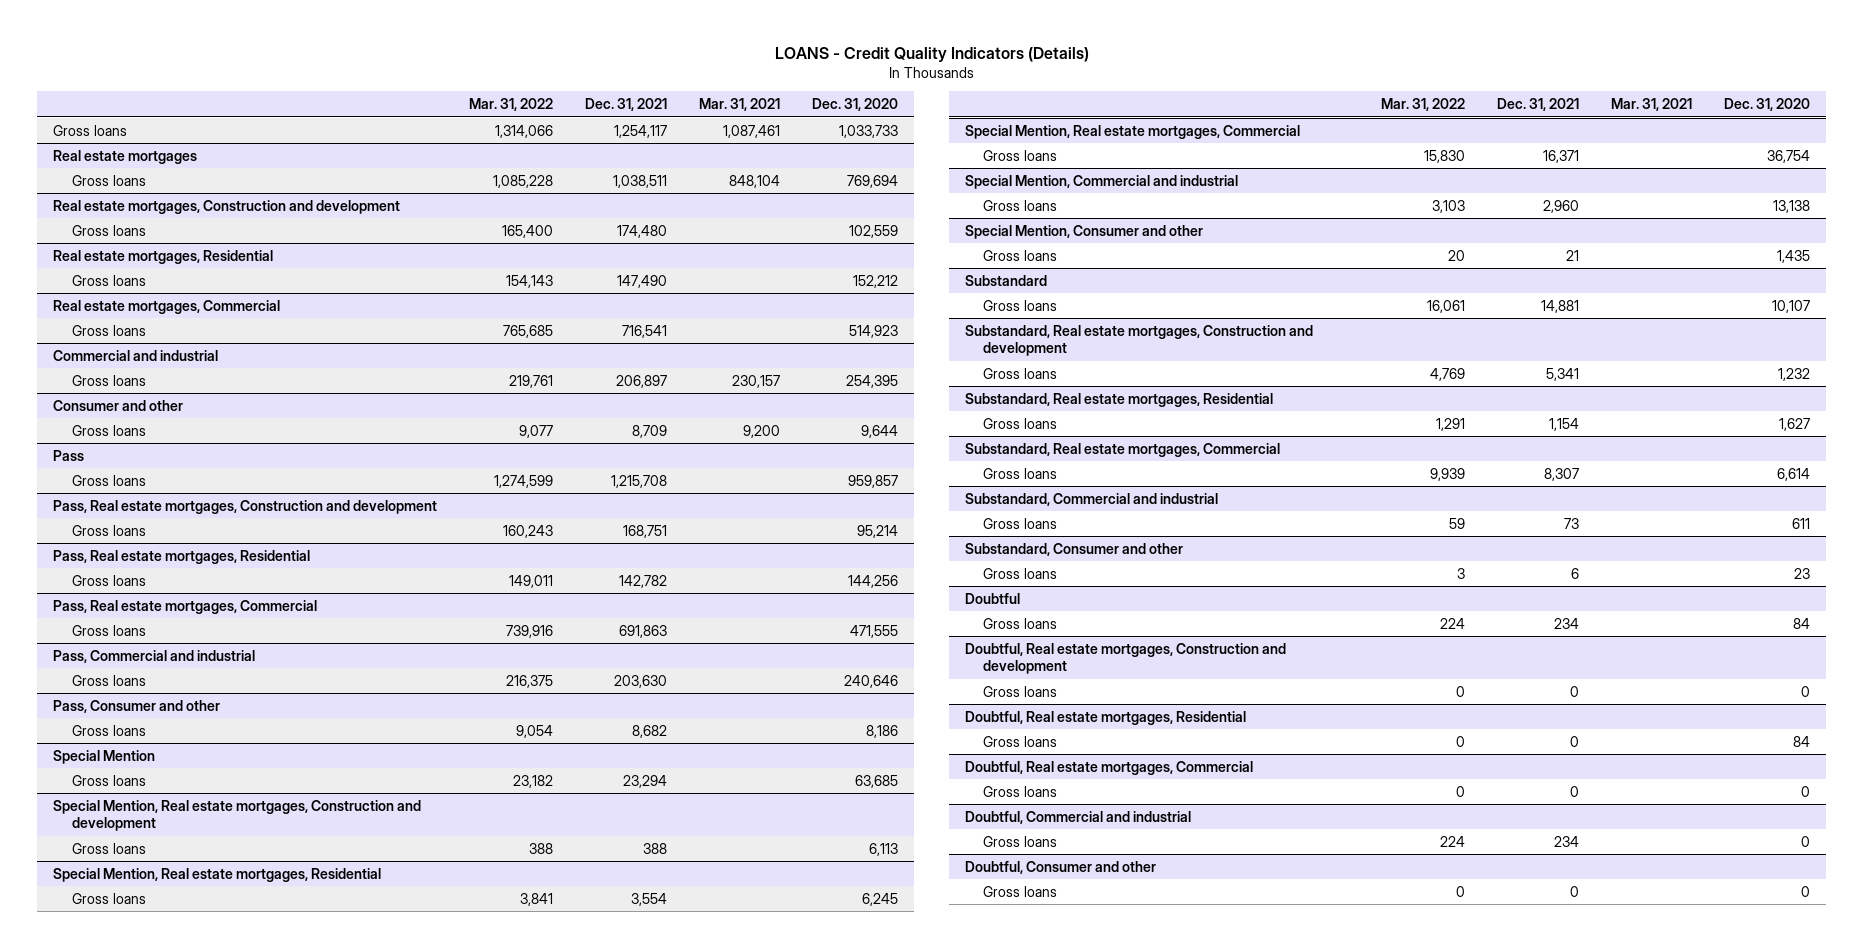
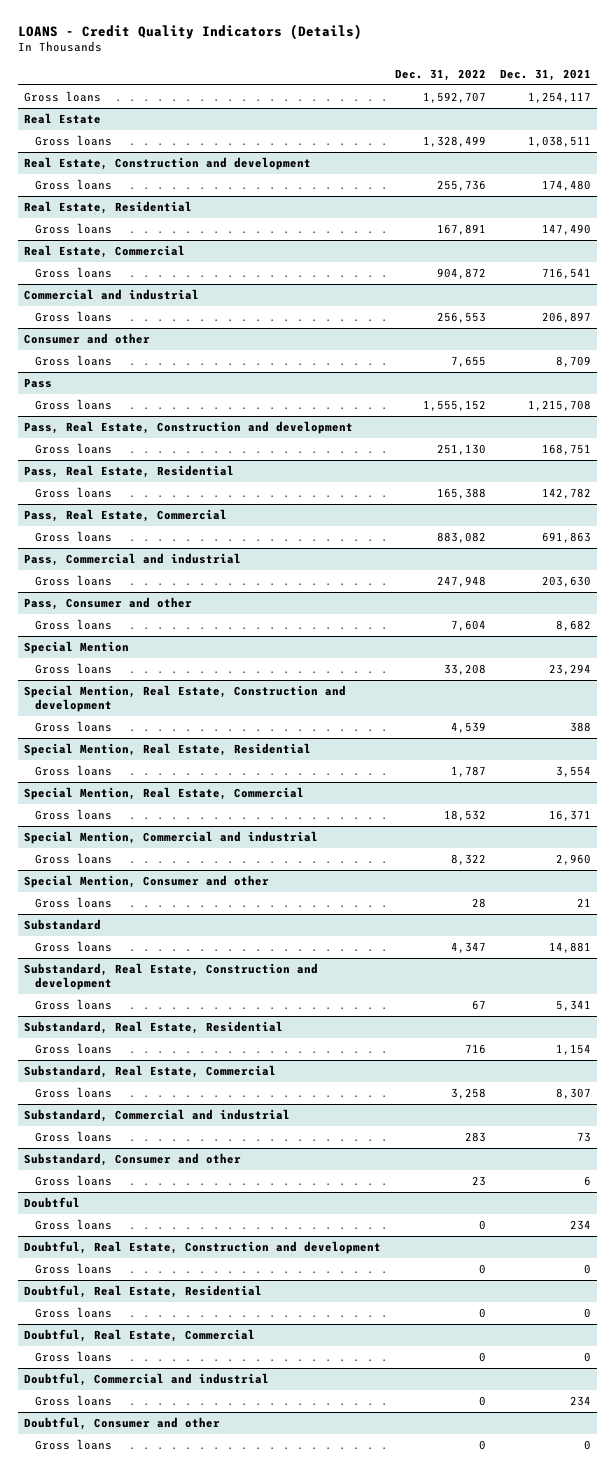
[469,98,554,112] Mar. 31, 2022 -> none
[699,98,781,112] Mar. 31, 2021 -> none
[812,98,899,112] Dec. 31, 2020 -> none
none -> [394,68,486,81] Dec. 31, 2022
[53,149,198,164] Real estate mortgages -> [24,113,102,125] Real Estate
[53,199,401,214] Real estate mortgages, Construction and development -> [24,157,312,171] Real Estate, Construction and development
[53,249,274,264] Real estate mortgages, Residential -> [24,201,193,215] Real Estate, Residential
[53,299,281,314] Real estate mortgages, Commercial -> [24,245,186,259] Real Estate, Commercial
[53,499,438,514] Pass, Real estate mortgages, Construction and development -> [24,421,354,435] Pass, Real Estate, Construction and development
[53,549,311,564] Pass, Real estate mortgages, Residential -> [24,465,235,479] Pass, Real Estate, Residential
[53,599,318,614] Pass, Real estate mortgages, Commercial -> [24,509,228,523] Pass, Real Estate, Commercial
[53,799,422,831] Special Mention, Real estate mortgages, Construction and development -> [24,685,347,712] Special Mention, Real Estate, Construction and development
[53,867,382,882] Special Mention, Real estate mortgages, Residential -> [24,743,312,757] Special Mention, Real Estate, Residential
[964,124,1300,139] Special Mention, Real estate mortgages, Commercial -> [24,787,305,801] Special Mention, Real Estate, Commercial
[964,324,1313,356] Substandard, Real estate mortgages, Construction and development -> [24,963,319,990] Substandard, Real Estate, Construction and development
[964,392,1273,407] Substandard, Real estate mortgages, Residential -> [24,1021,284,1035] Substandard, Real Estate, Residential
[964,442,1280,457] Substandard, Real estate mortgages, Commercial -> [24,1065,277,1079] Substandard, Real Estate, Commercial
[964,642,1286,674] Doubtful, Real estate mortgages, Construction and development -> [24,1241,382,1255] Doubtful, Real Estate, Construction and development
[964,710,1246,725] Doubtful, Real estate mortgages, Residential -> [24,1285,263,1299] Doubtful, Real Estate, Residential
[964,760,1253,775] Doubtful, Real estate mortgages, Commercial -> [24,1329,256,1343] Doubtful, Real Estate, Commercial

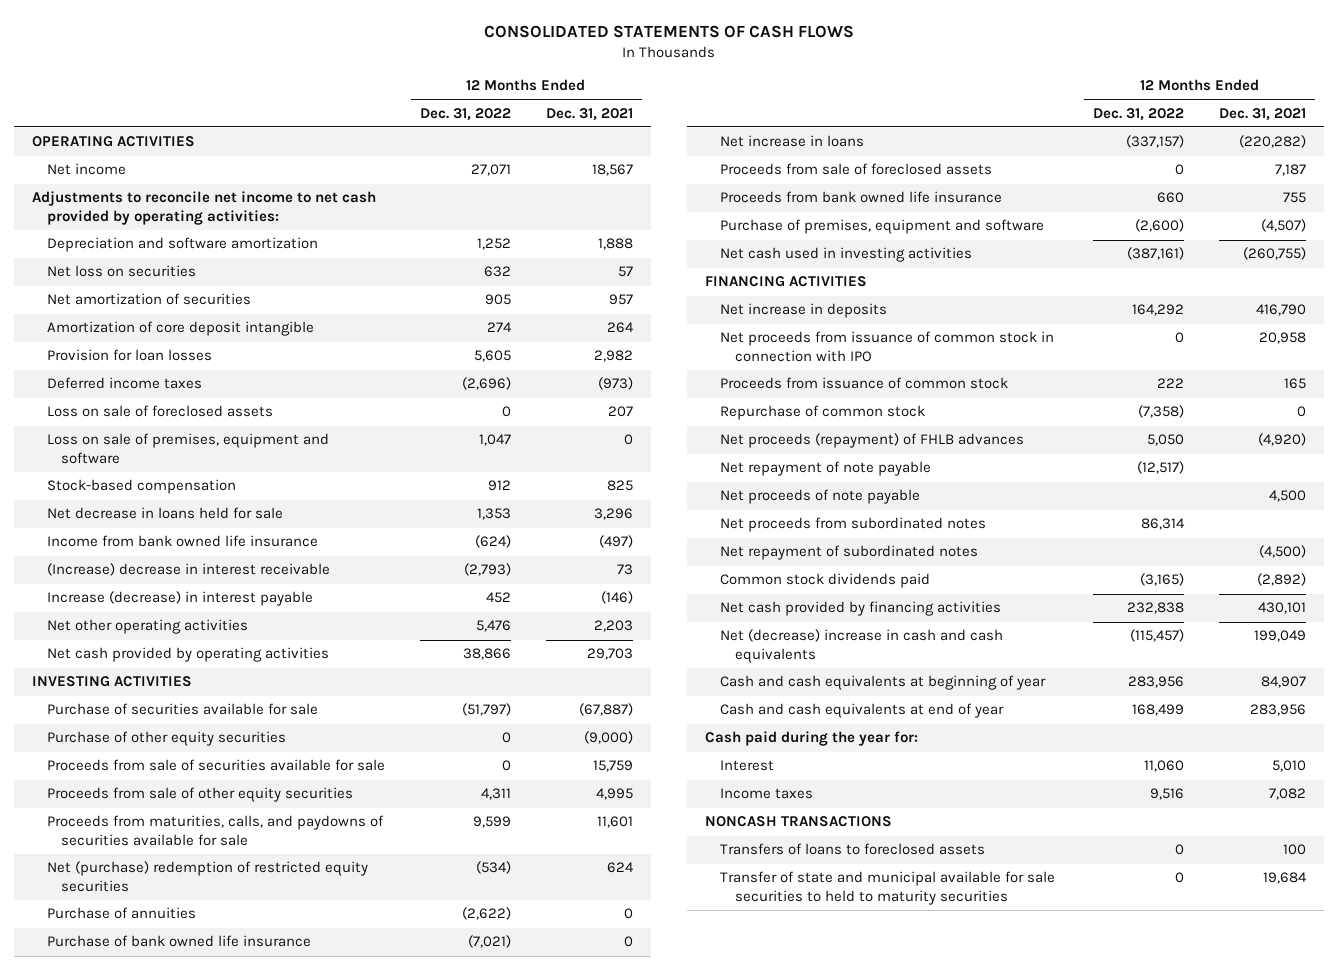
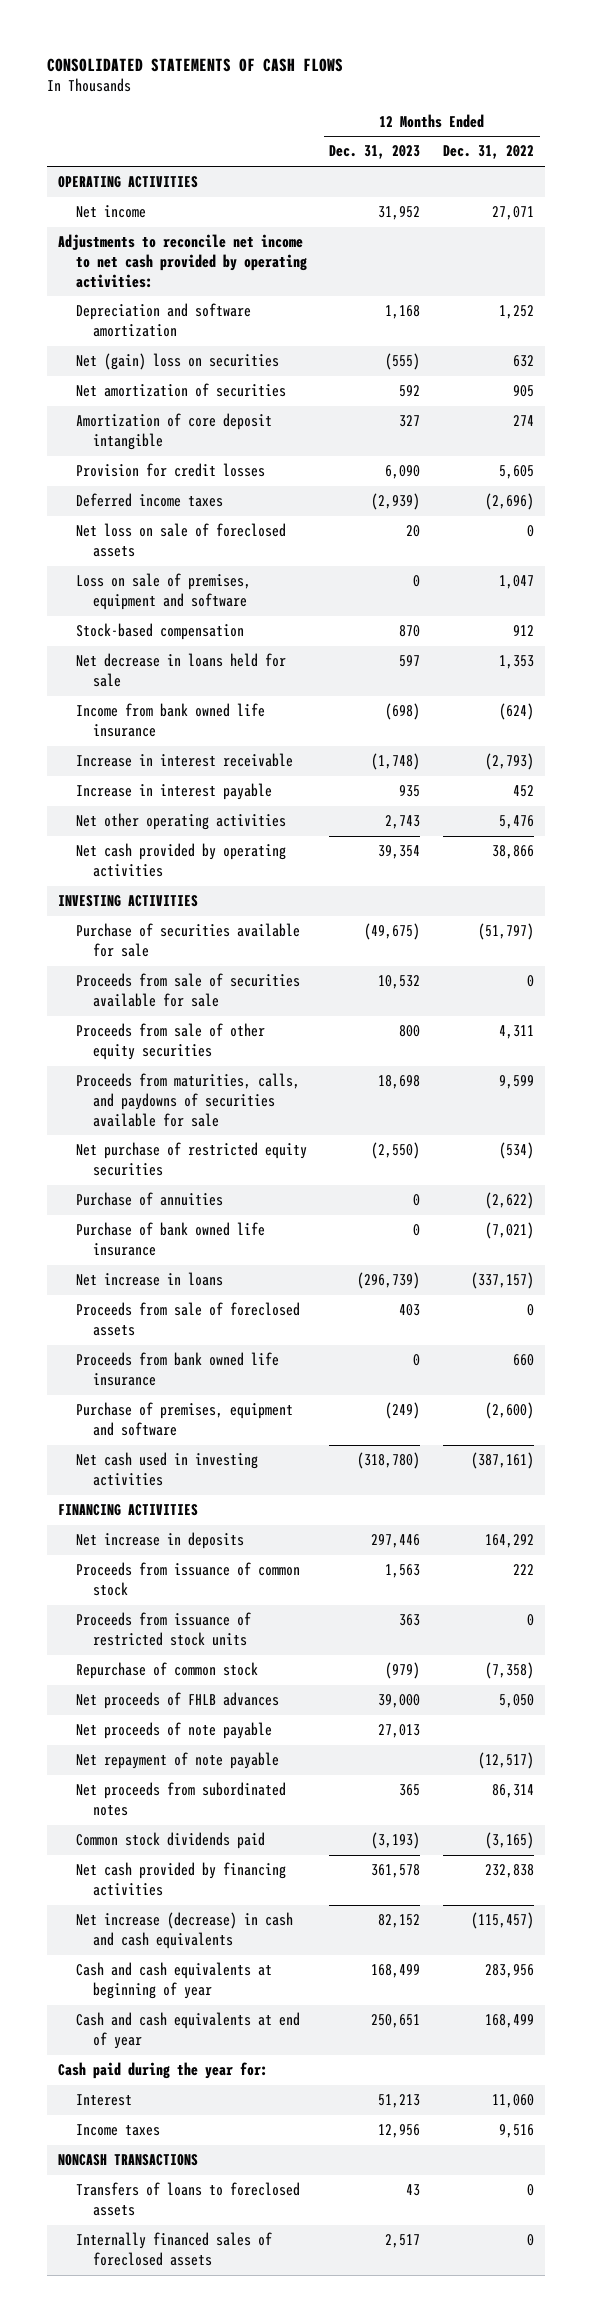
[545,107,633,121] Dec. 31, 2021 -> none
none -> [329,145,421,160] Dec. 31, 2023
[46,265,196,278] Net loss on securities -> [75,353,279,371] Net (gain) loss on securities
[46,349,212,362] Provision for loan losses -> [75,463,265,478] Provision for credit losses
[46,405,273,418] Loss on sale of foreclosed assets -> [75,523,286,557] Net loss on sale of foreclosed assets
[46,563,330,577] (Increase) decrease in interest receivable -> [75,753,293,768] Increase in interest receivable
[46,591,313,607] Increase (decrease) in interest payable -> [75,783,272,801] Increase in interest payable
[46,731,286,747] Purchase of other equity securities -> none
[46,861,368,893] Net (purchase) redemption of restricted equity securities -> [75,1142,307,1176] Net purchase of restricted equity securities
[719,331,1054,363] Net proceeds from issuance of common stock in connection with IPO -> none
none -> [75,1612,251,1646] Proceeds from issuance of restricted stock units
[719,433,1024,449] Net proceeds (repayment) of FHLB advances -> [75,1692,279,1710] Net proceeds of FHLB advances
[719,461,931,477] Net repayment of note payable -> [75,1752,279,1770] Net repayment of note payable
[719,545,978,561] Net repayment of subordinated notes -> none
[719,629,1003,664] Net (decrease) increase in cash and cash equivalents -> [75,1912,293,1949] Net increase (decrease) in cash and cash equivalents
[719,871,1055,906] Transfer of state and municipal available for sale securities to held to maturity securities -> none
none -> [75,2232,272,2266] Internally financed sales of foreclosed assets

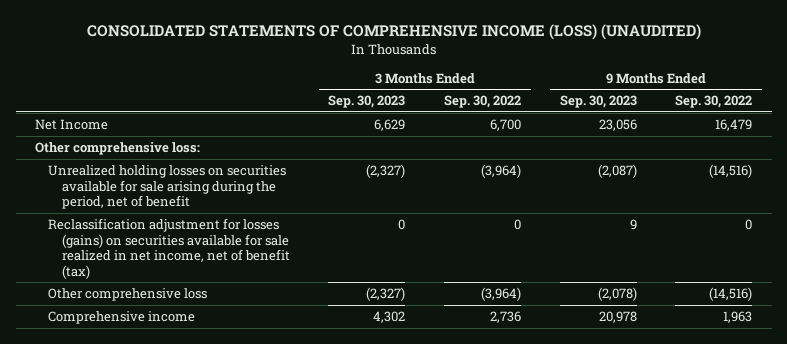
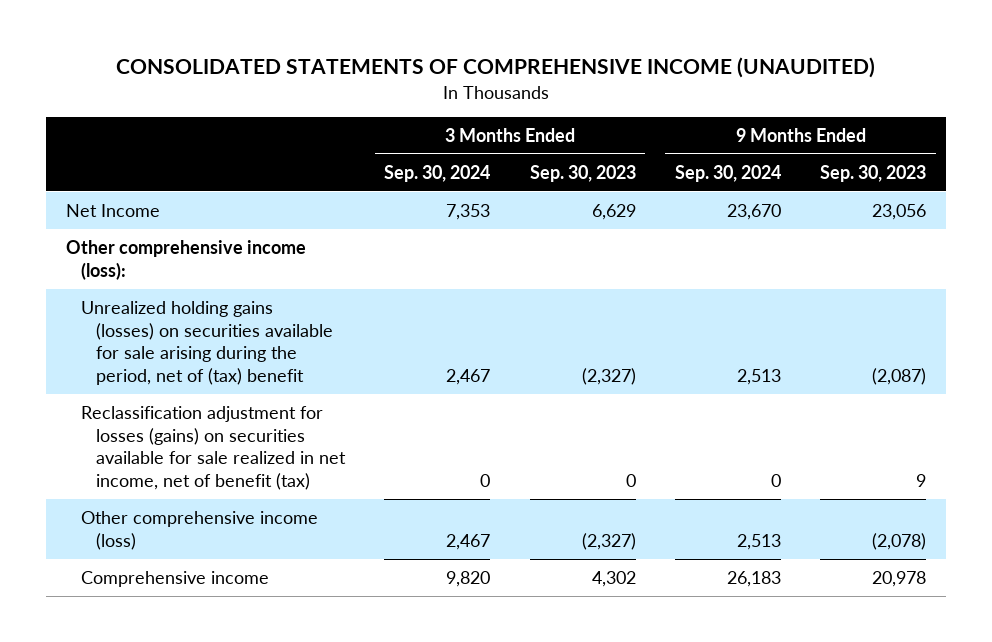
[86,24,701,41] CONSOLIDATED STATEMENTS OF COMPREHENSIVE INCOME (LOSS) (UNAUDITED) -> [116,57,876,79] CONSOLIDATED STATEMENTS OF COMPREHENSIVE INCOME (UNAUDITED)
[443,95,521,109] Sep. 30, 2022 -> none
[675,95,753,109] Sep. 30, 2022 -> none
none -> [384,164,491,182] Sep. 30, 2024
none -> [674,164,781,182] Sep. 30, 2024
[35,141,201,155] Other comprehensive loss: -> [65,239,306,280] Other comprehensive income (loss):
[48,164,287,210] Unrealized holding losses on securities available for sale arising during the period, net of benefit -> [81,300,334,385] Unrealized holding gains (losses) on securities available for sale arising during the period, net of (tax) benefit
[48,287,208,301] Other comprehensive loss -> [81,510,319,550] Other comprehensive income (loss)

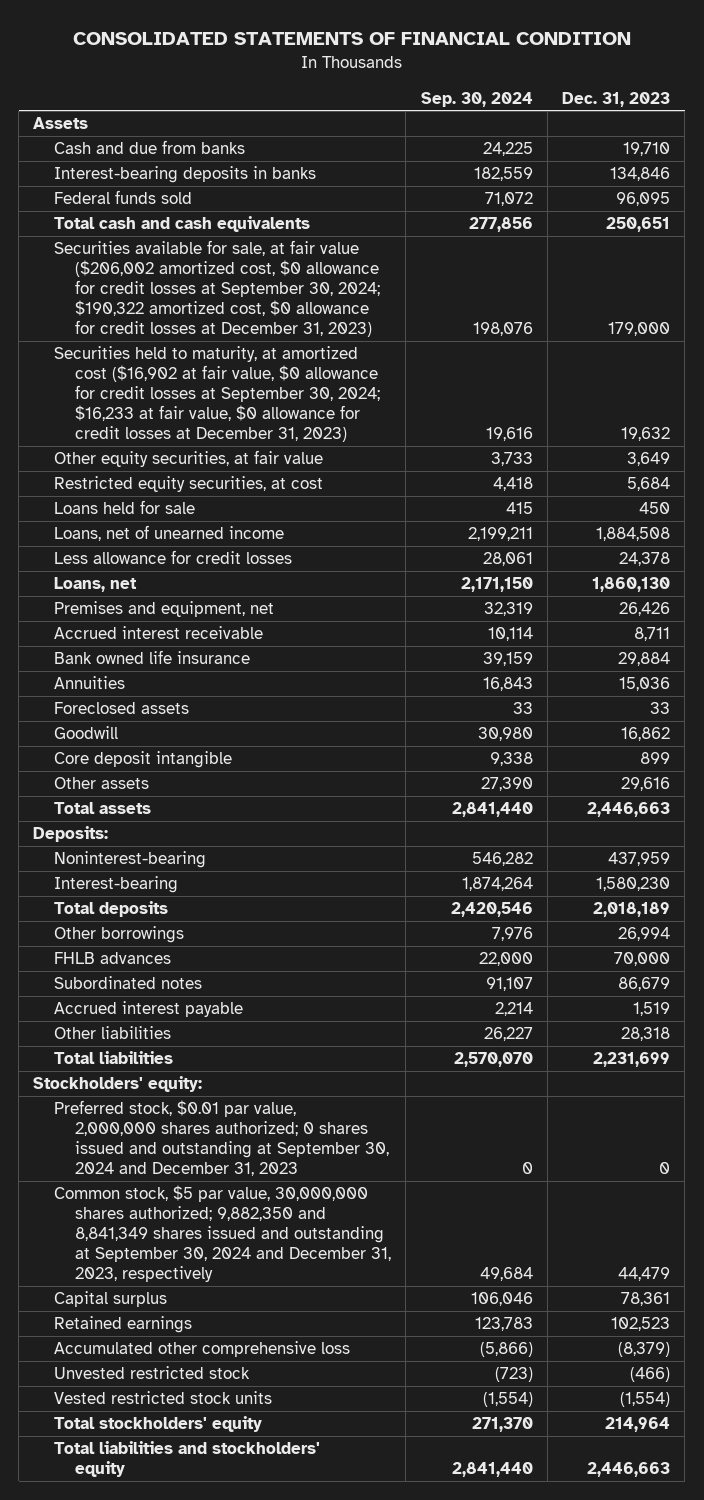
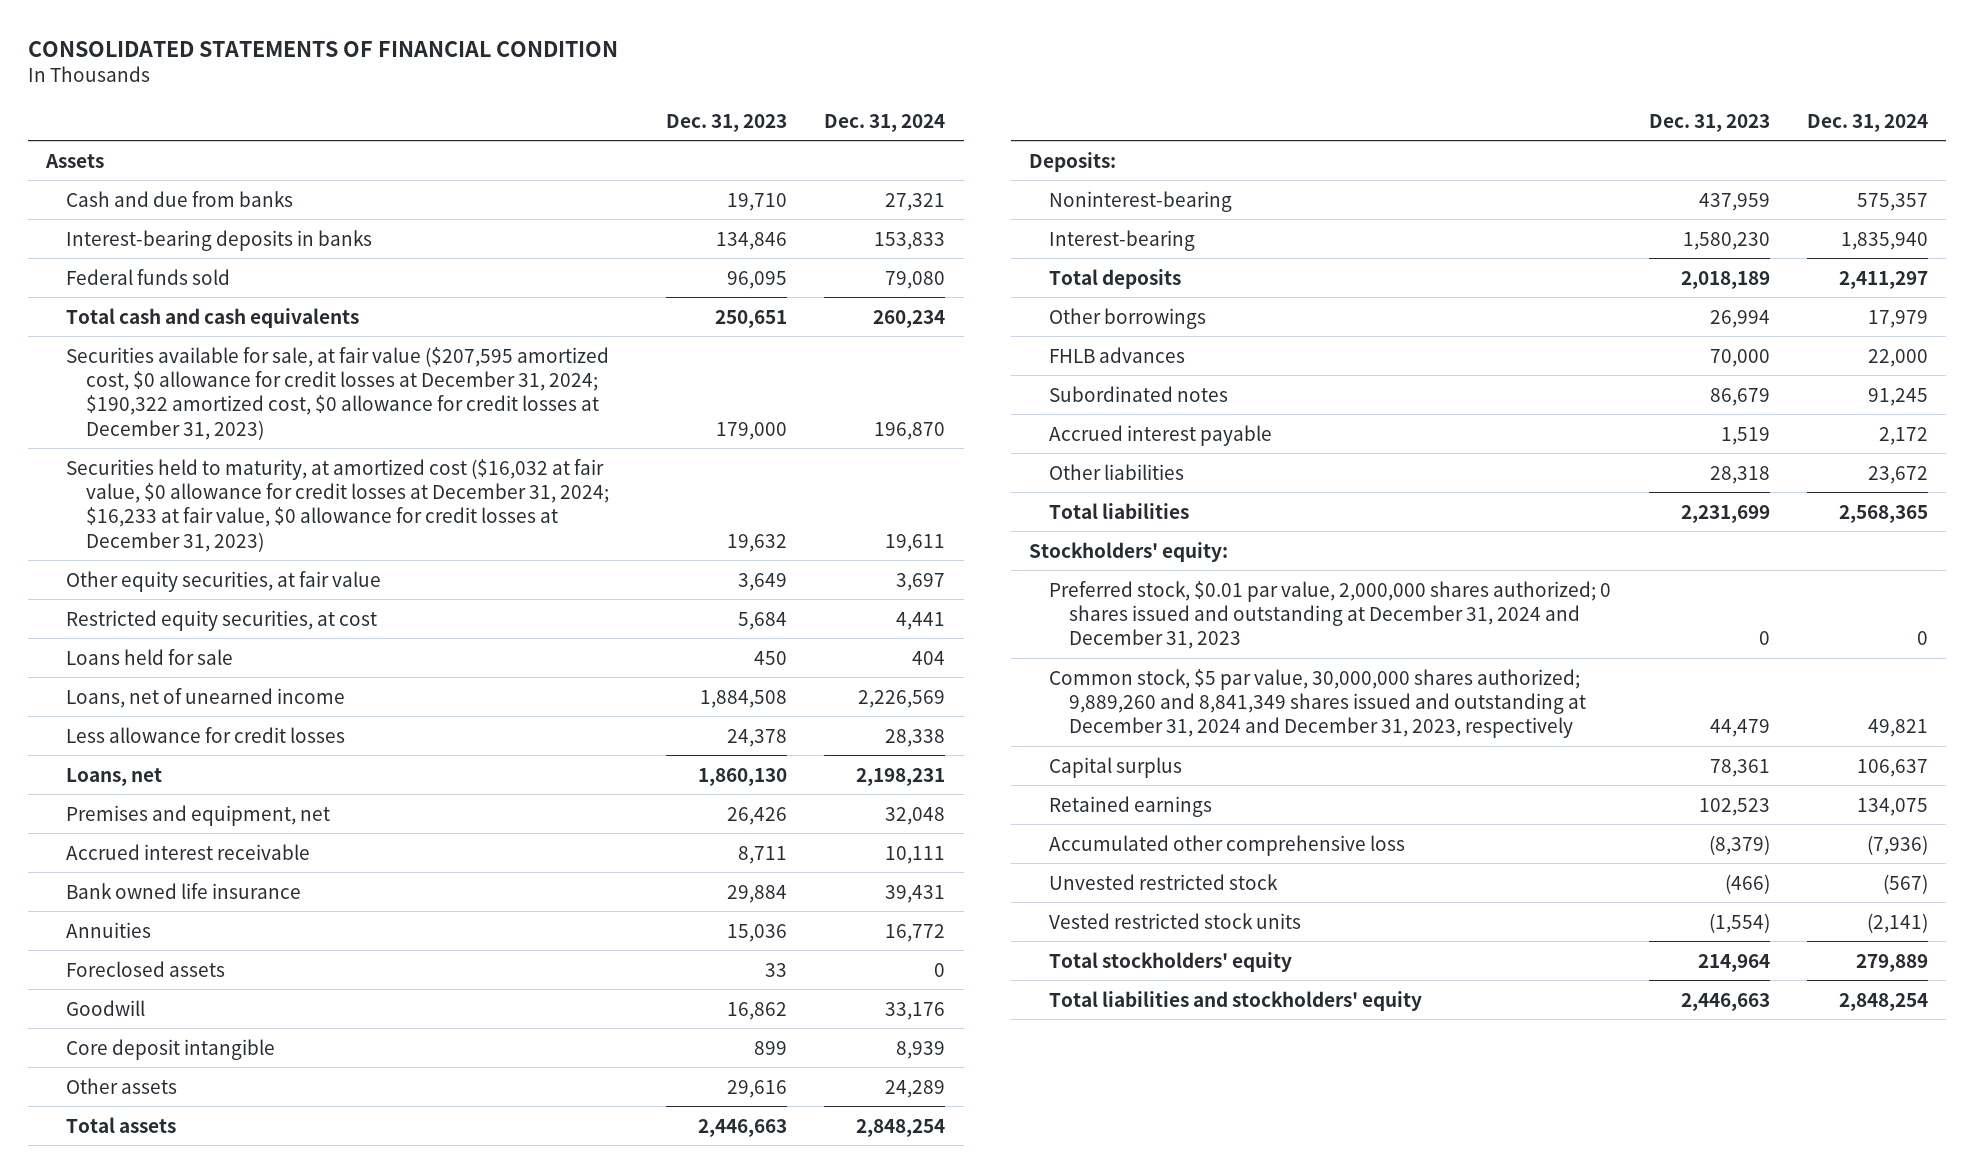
[420,91,533,107] Sep. 30, 2024 -> none
none -> [823,113,945,132] Dec. 31, 2024
[54,240,381,337] Securities available for sale, at fair value ($206,002 amortized cost, $0 allowance for credit losses at September 30, 2024; $190,322 amortized cost, $0 allowance for credit losses at December 31, 2023) -> [66,346,610,440] Securities available for sale, at fair value ($207,595 amortized cost, $0 allowance for credit losses at December 31, 2024; $190,322 amortized cost, $0 allowance for credit losses at December 31, 2023)
[54,346,381,442] Securities held to maturity, at amortized cost ($16,902 at fair value, $0 allowance for credit losses at September 30, 2024; $16,233 at fair value, $0 allowance for credit losses at December 31, 2023) -> [66,458,610,552] Securities held to maturity, at amortized cost ($16,032 at fair value, $0 allowance for credit losses at December 31, 2024; $16,233 at fair value, $0 allowance for credit losses at December 31, 2023)
[54,1100,390,1176] Preferred stock, $0.01 par value, 2,000,000 shares authorized; 0 shares issued and outstanding at September 30, 2024 and December 31, 2023 -> [1049,580,1612,650] Preferred stock, $0.01 par value, 2,000,000 shares authorized; 0 shares issued and outstanding at December 31, 2024 and December 31, 2023
[54,1185,392,1282] Common stock, $5 par value, 30,000,000 shares authorized; 9,882,350 and 8,841,349 shares issued and outstanding at September 30, 2024 and December 31, 2023, respectively -> [1049,668,1587,739] Common stock, $5 par value, 30,000,000 shares authorized; 9,889,260 and 8,841,349 shares issued and outstanding at December 31, 2024 and December 31, 2023, respectively

